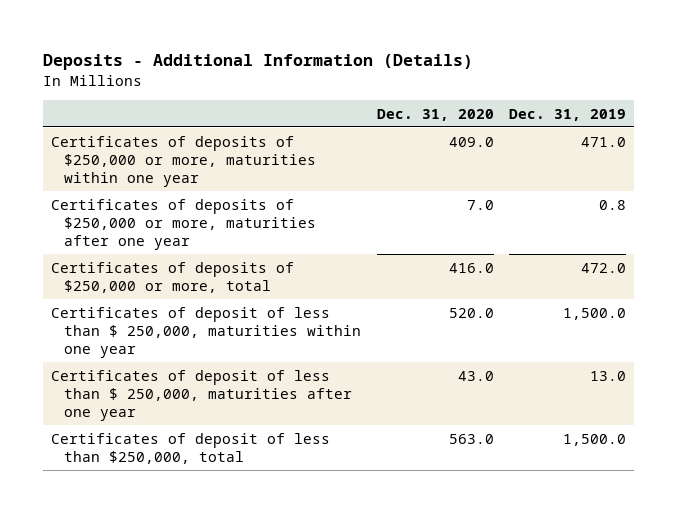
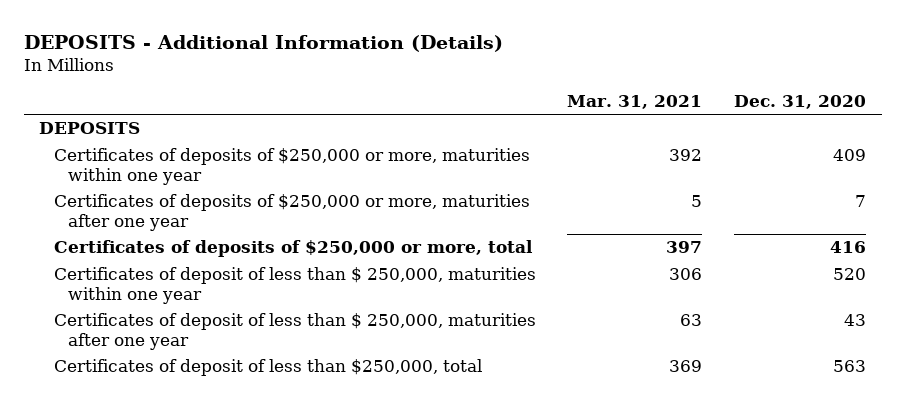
[43,53,474,70] Deposits - Additional Information (Details) -> [23,34,503,52] DEPOSITS - Additional Information (Details)
[508,108,626,121] Dec. 31, 2019 -> none
none -> [567,94,703,109] Mar. 31, 2021
none -> [39,122,141,135] DEPOSITS
[448,136,494,147] 409.0 -> [833,149,867,162] 409
[466,199,494,210] 7.0 -> [855,195,867,208] 7
[448,262,494,273] 416.0 -> [830,241,867,254] 416
[448,307,494,318] 520.0 -> [833,268,867,281] 520
[457,370,494,381] 43.0 -> [844,314,867,327] 43
[448,433,494,444] 563.0 -> [833,360,867,373] 563

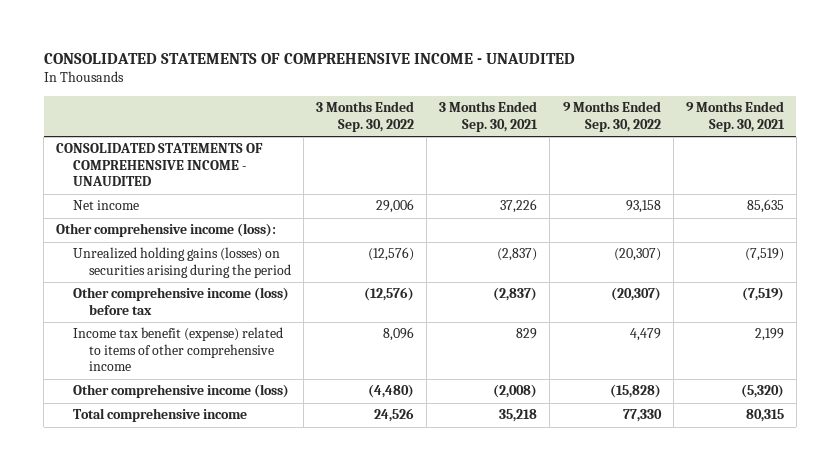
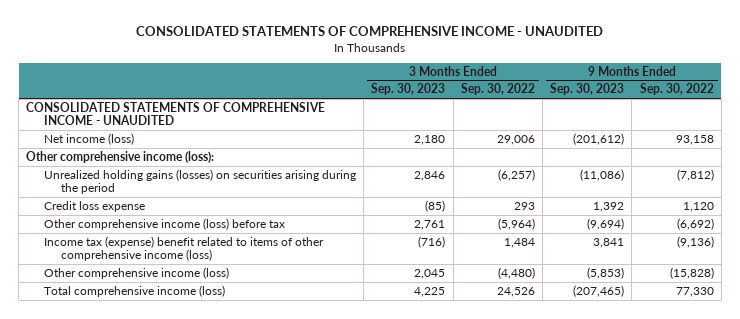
[439,101,539,132] 3 Months Ended Sep. 30, 2021 -> none
[685,101,785,132] 9 Months Ended Sep. 30, 2021 -> none
none -> [371,83,446,96] Sep. 30, 2023
none -> [550,83,625,96] Sep. 30, 2023
[72,200,139,211] Net income -> [43,132,134,145] Net income (loss)
[368,247,415,262] (12,576) -> [497,168,535,181] (6,257)
[613,248,661,262] (20,307) -> [676,168,714,181] (7,812)
none -> [43,200,145,212] Credit loss expense
[364,287,415,302] (12,576) -> [497,217,535,230] (5,964)
[610,287,661,302] (20,307) -> [676,217,714,230] (6,692)
[72,327,283,372] Income tax benefit (expense) related to items of other comprehensive income -> [43,235,324,262] Income tax (expense) benefit related to items of other comprehensive income (loss)
[383,327,415,342] 8,096 -> [503,237,535,248] 1,484
[629,328,661,342] 4,479 -> [676,235,714,248] (9,136)
[72,408,247,423] Total comprehensive income -> [43,284,225,297] Total comprehensive income (loss)

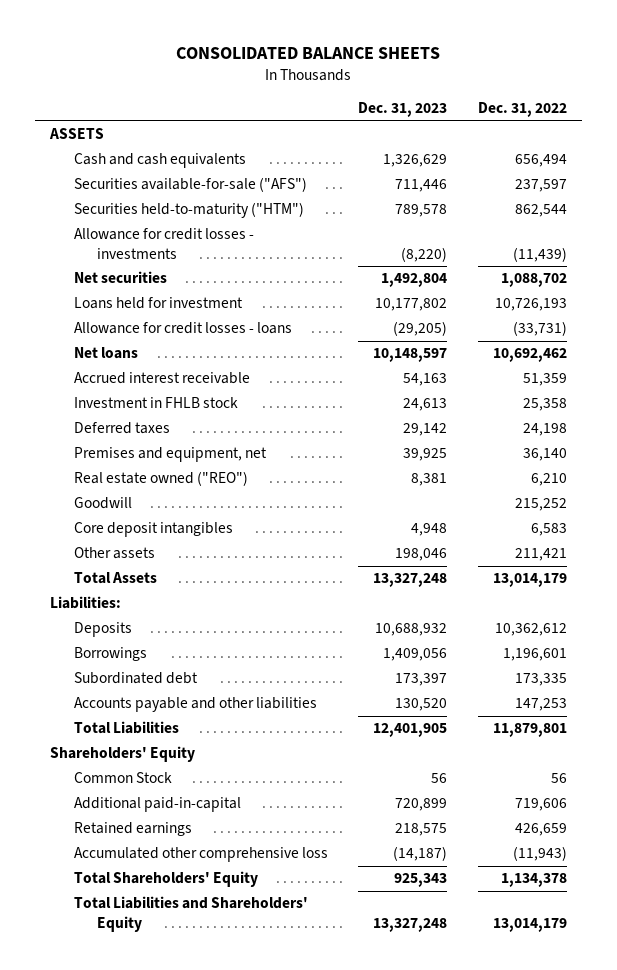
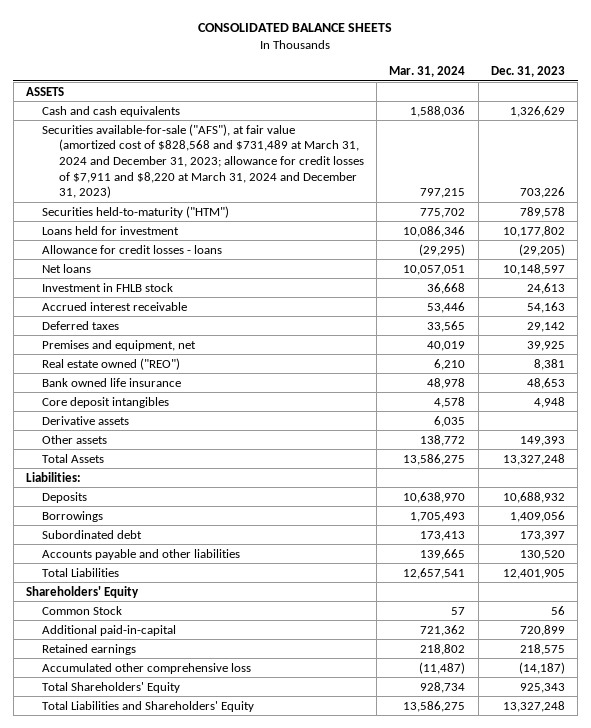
[477,102,567,118] Dec. 31, 2022 -> none
none -> [389,65,466,77] Mar. 31, 2024
[73,177,307,193] Securities available-for-sale ("AFS") -> none
none -> [42,123,364,199] Securities available-for-sale ("AFS"), at fair value (amortized cost of $828,568 and $731,489 at March 31, 2024 and December 31, 2023; allowance for credit losses of $7,911 and $8,220 at March 31, 2024 and December 31, 2023)
[73,228,254,259] Allowance for credit losses - investments -> none
[73,271,167,284] Net securities -> none
[73,372,250,385] Accrued interest receivable -> [42,301,188,311] Accrued interest receivable
[73,497,132,510] Goodwill -> none
none -> [42,377,182,387] Bank owned life insurance
none -> [42,415,130,425] Derivative assets
[395,548,448,562] 198,046 -> [519,435,565,446] 149,393

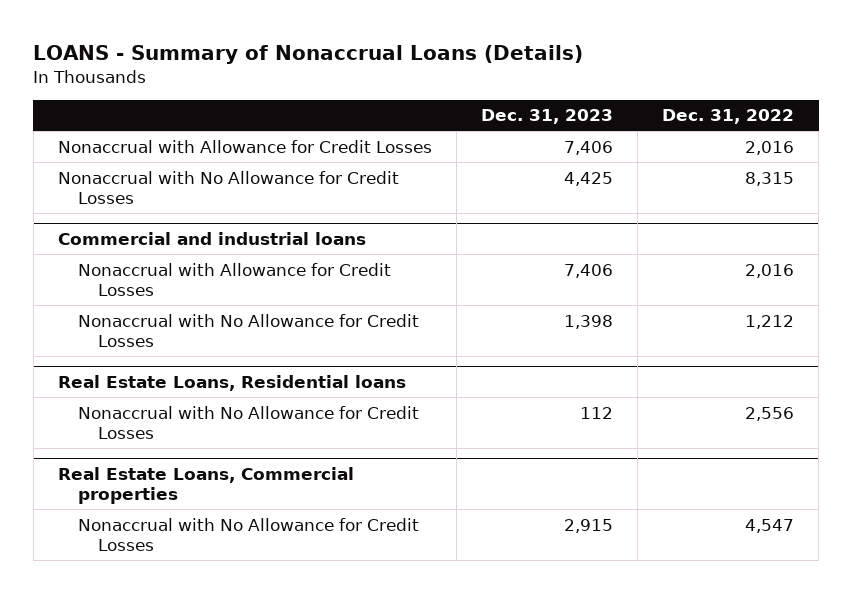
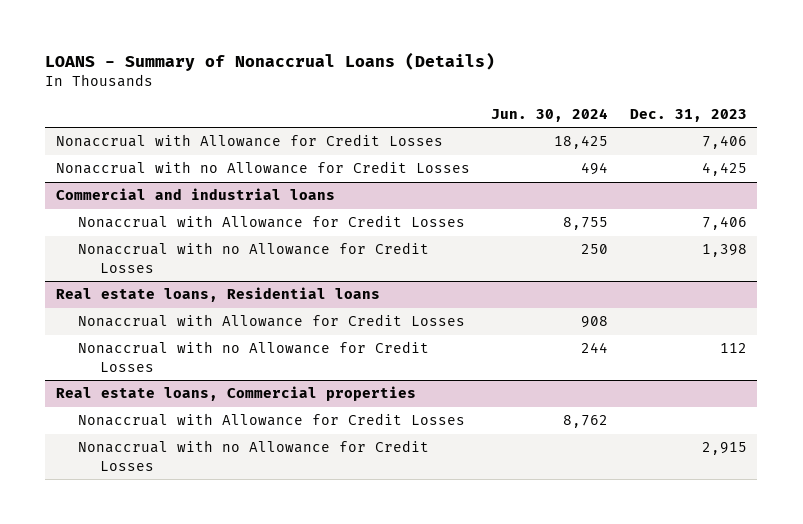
[662,109,795,125] Dec. 31, 2022 -> none
none -> [491,107,609,122] Jun. 30, 2024
[57,170,399,204] Nonaccrual with No Allowance for Credit Losses -> [56,161,471,175] Nonaccrual with no Allowance for Credit Losses
[77,313,419,347] Nonaccrual with No Allowance for Credit Losses -> [77,242,429,273] Nonaccrual with no Allowance for Credit Losses
[57,374,406,391] Real Estate Loans, Residential loans -> [56,287,381,303] Real estate loans, Residential loans
none -> [77,314,465,328] Nonaccrual with Allowance for Credit Losses
[77,405,419,439] Nonaccrual with No Allowance for Credit Losses -> [77,341,429,372] Nonaccrual with no Allowance for Credit Losses
[57,466,354,504] Real Estate Loans, Commercial properties -> [56,386,417,402] Real estate loans, Commercial properties
none -> [77,413,465,427] Nonaccrual with Allowance for Credit Losses
[77,517,419,551] Nonaccrual with No Allowance for Credit Losses -> [77,440,429,471] Nonaccrual with no Allowance for Credit Losses

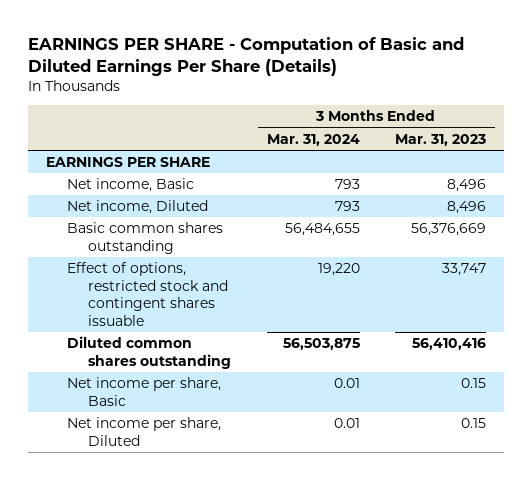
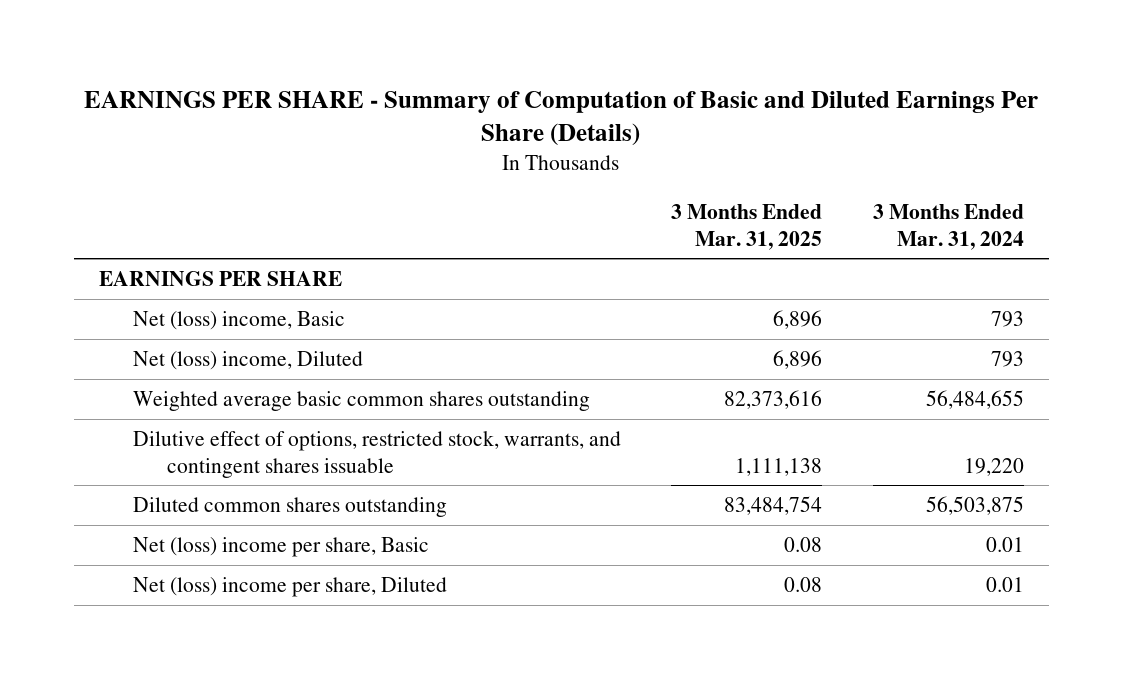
[28,37,465,77] EARNINGS PER SHARE - Computation of Basic and Diluted Earnings Per Share (Details) -> [84,90,1039,147] EARNINGS PER SHARE - Summary of Computation of Basic and Diluted Earnings Per Share (Details)
[394,133,486,146] Mar. 31, 2023 -> none
none -> [671,203,823,250] 3 Months Ended Mar. 31, 2025
[66,178,194,193] Net income, Basic -> [133,310,346,330] Net (loss) income, Basic
[66,200,208,215] Net income, Diluted -> [133,350,364,370] Net (loss) income, Diluted
[66,222,223,254] Basic common shares outstanding -> [133,390,591,411] Weighted average basic common shares outstanding
[66,262,229,326] Effect of options, restricted stock and contingent shares issuable -> [133,430,622,478] Dilutive effect of options, restricted stock, warrants, and contingent shares issuable
[66,377,221,406] Net income per share, Basic -> [133,536,430,557] Net (loss) income per share, Basic
[66,417,221,446] Net income per share, Diluted -> [133,576,448,597] Net (loss) income per share, Diluted

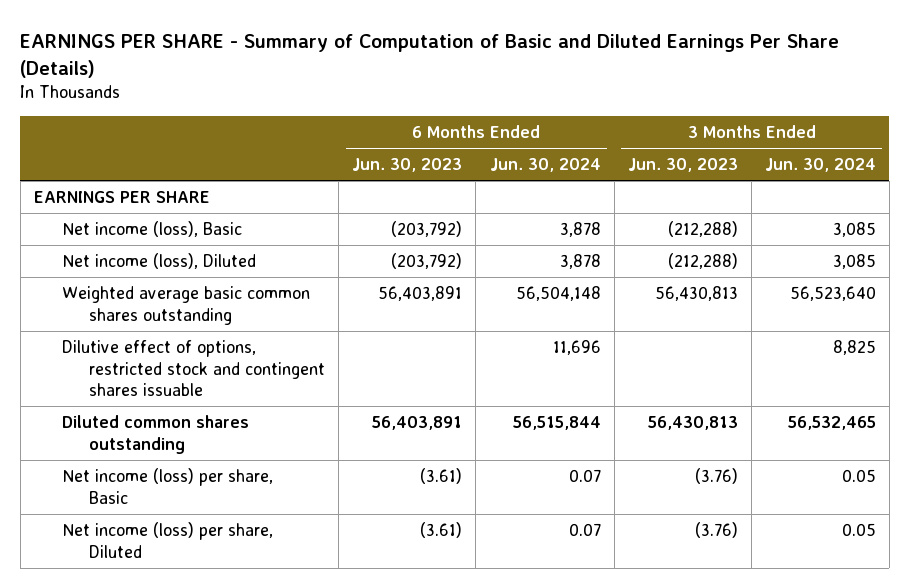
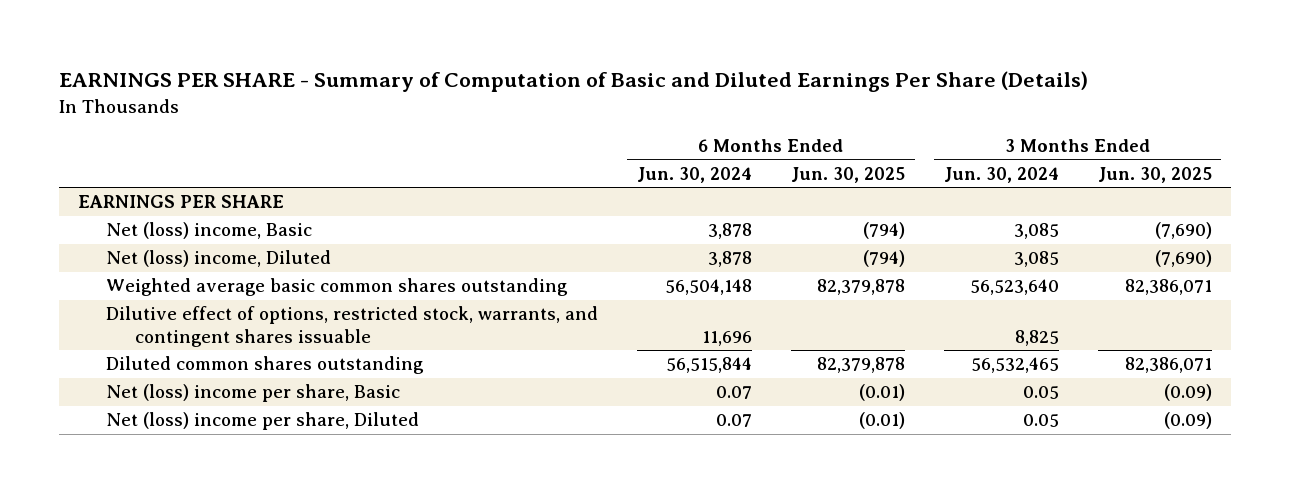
[352,158,463,173] Jun. 30, 2023 -> none
[627,158,738,173] Jun. 30, 2023 -> none
none -> [791,166,906,183] Jun. 30, 2025
none -> [1097,166,1212,183] Jun. 30, 2025
[61,221,242,238] Net income (loss), Basic -> [106,222,313,240] Net (loss) income, Basic
[61,253,256,270] Net income (loss), Diluted -> [106,250,332,268] Net (loss) income, Diluted
[61,340,326,396] Dilutive effect of options, restricted stock and contingent shares issuable -> [106,306,599,347] Dilutive effect of options, restricted stock, warrants, and contingent shares issuable
[61,468,273,504] Net income (loss) per share, Basic -> [106,384,401,403] Net (loss) income per share, Basic
[61,522,273,558] Net income (loss) per share, Diluted -> [106,412,420,431] Net (loss) income per share, Diluted

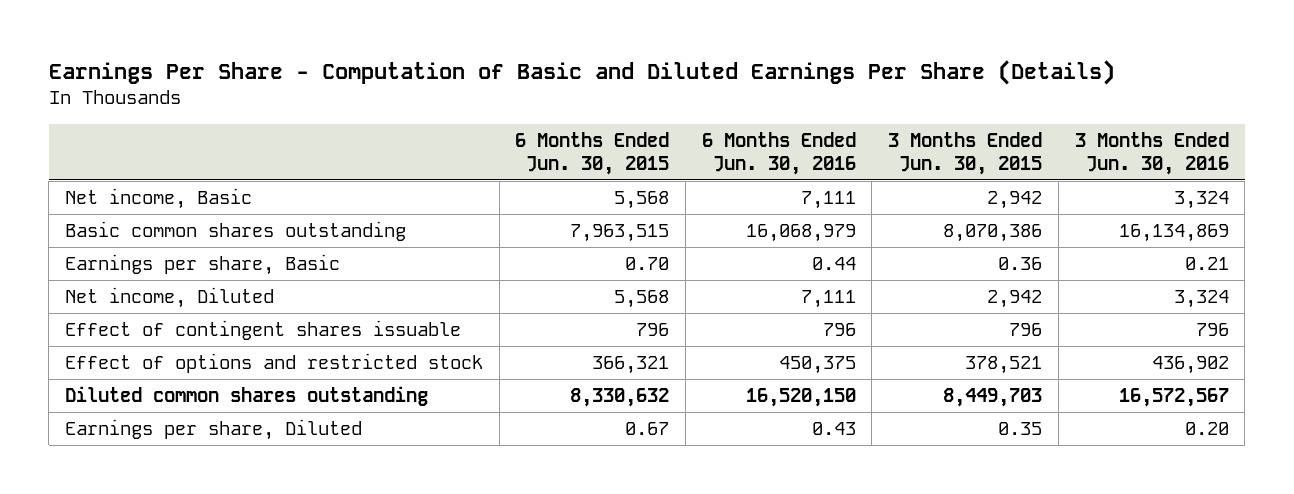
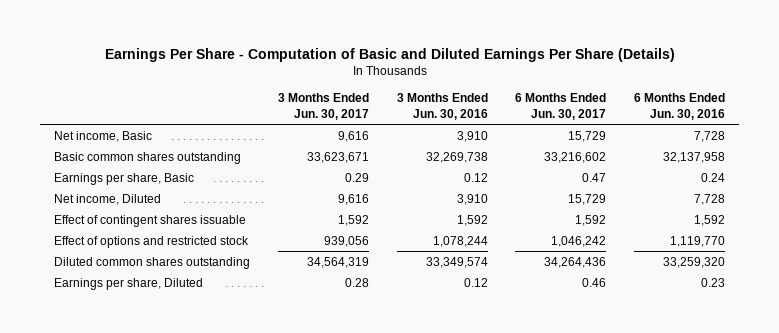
[515,131,670,176] 6 Months Ended Jun. 30, 2015 -> none
[888,131,1043,176] 3 Months Ended Jun. 30, 2015 -> none
none -> [277,93,369,120] 3 Months Ended Jun. 30, 2017
none -> [515,93,607,120] 6 Months Ended Jun. 30, 2017
[800,191,856,210] 7,111 -> [693,130,725,142] 7,728
[1173,191,1229,210] 3,324 -> [456,130,488,142] 3,910
[745,224,856,243] 16,068,979 -> [662,151,725,163] 32,137,958
[1118,224,1229,243] 16,134,869 -> [425,151,488,163] 32,269,738
[811,257,856,271] 0.44 -> [700,172,725,182] 0.24
[1184,257,1229,271] 0.21 -> [463,172,488,182] 0.12
[800,290,856,309] 7,111 -> [693,193,725,205] 7,728
[1173,290,1229,309] 3,324 -> [456,193,488,205] 3,910
[822,323,856,337] 796 -> [693,214,725,226] 1,592
[1195,323,1229,337] 796 -> [456,214,488,226] 1,592
[778,356,856,375] 450,375 -> [669,235,725,247] 1,119,770
[1151,356,1229,375] 436,902 -> [432,235,488,247] 1,078,244
[745,388,856,408] 16,520,150 -> [662,256,725,268] 33,259,320
[1118,388,1229,408] 16,572,567 -> [425,256,488,268] 33,349,574
[811,422,856,436] 0.43 -> [700,277,725,287] 0.23
[1184,422,1229,436] 0.20 -> [463,277,488,287] 0.12

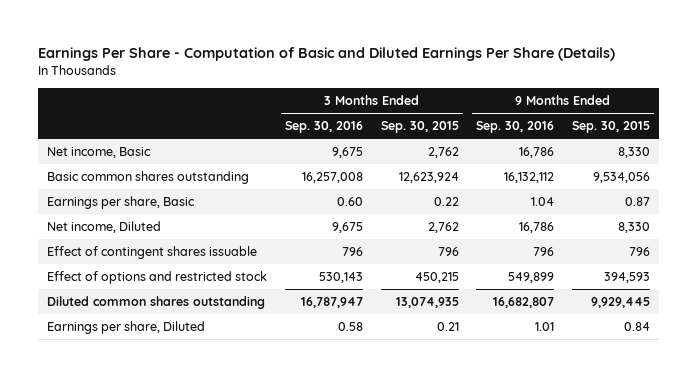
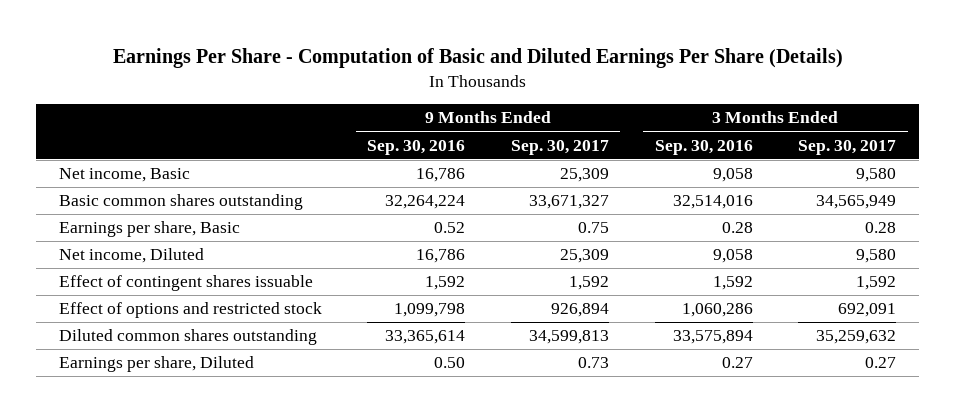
[380,121,459,134] Sep. 30, 2015 -> none
[572,121,651,134] Sep. 30, 2015 -> none
none -> [511,139,610,155] Sep. 30, 2017
none -> [798,139,897,155] Sep. 30, 2017
[331,147,363,159] 9,675 -> [712,168,753,183] 9,058
[301,172,363,184] 16,257,008 -> [672,195,753,210] 32,514,016
[504,172,555,184] 16,132,112 -> [385,195,466,210] 32,264,224
[336,197,363,207] 0.60 -> [721,222,753,234] 0.28
[531,197,555,207] 1.04 -> [434,222,466,234] 0.52
[331,222,363,234] 9,675 -> [712,249,753,264] 9,058
[341,247,363,257] 796 -> [712,276,753,291] 1,592
[533,247,555,257] 796 -> [425,276,466,291] 1,592
[318,272,363,284] 530,143 -> [681,303,753,318] 1,060,286
[508,272,555,284] 549,899 -> [394,303,466,318] 1,099,798
[300,297,363,309] 16,787,947 -> [672,330,753,345] 33,575,894
[493,297,555,309] 16,682,807 -> [385,330,466,345] 33,365,614
[337,322,363,332] 0.58 -> [721,357,753,369] 0.27
[535,322,555,332] 1.01 -> [434,357,466,369] 0.50

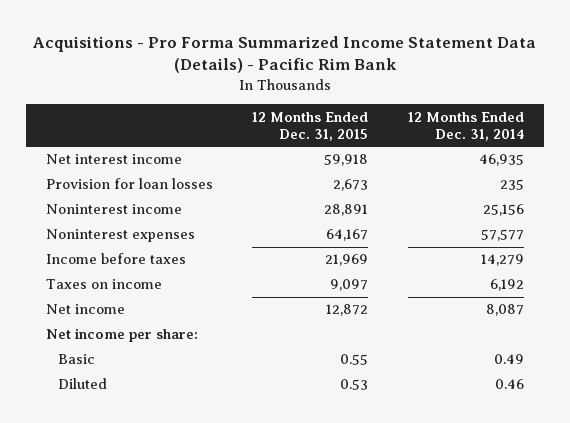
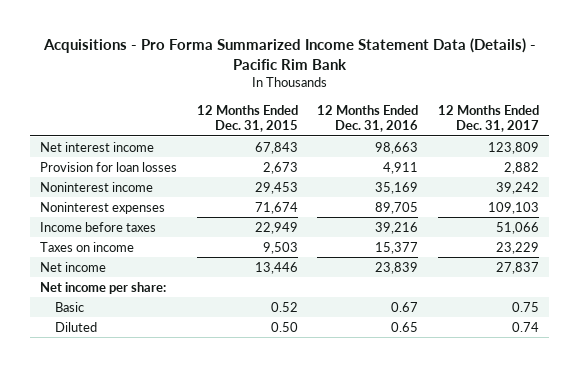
[407,111,524,141] 12 Months Ended Dec. 31, 2014 -> none
none -> [317,104,419,133] 12 Months Ended Dec. 31, 2016
none -> [438,104,540,133] 12 Months Ended Dec. 31, 2017
[324,154,369,167] 59,918 -> [254,141,298,154] 67,843
[324,204,369,217] 28,891 -> [254,181,298,194] 29,453
[326,229,369,242] 64,167 -> [254,201,298,214] 71,674
[325,254,369,267] 21,969 -> [254,221,298,234] 22,949
[330,279,369,292] 9,097 -> [262,241,298,254] 9,503
[326,304,369,317] 12,872 -> [254,261,298,274] 13,446
[340,354,369,366] 0.55 -> [270,301,298,312] 0.52
[340,379,369,391] 0.53 -> [270,321,298,332] 0.50

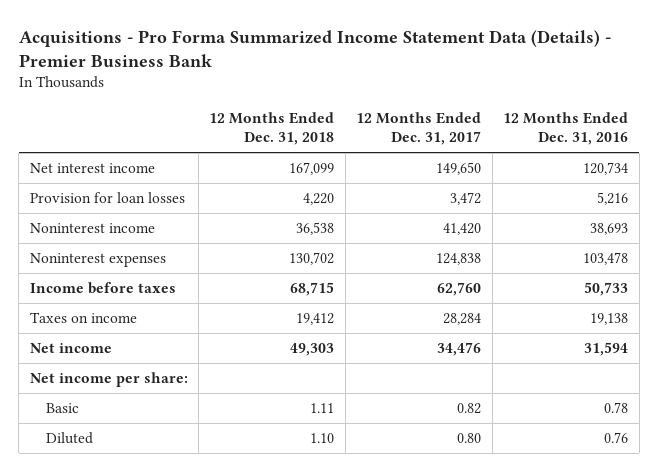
[42,38,536,71] Acquisitions - Pro Forma Summarized Income Statement Data (Details) - Pacific Rim Bank -> [18,29,611,67] Acquisitions - Pro Forma Summarized Income Statement Data (Details) - Premier Business Bank
[196,104,298,133] 12 Months Ended Dec. 31, 2015 -> none
none -> [209,111,335,146] 12 Months Ended Dec. 31, 2018
[375,141,419,154] 98,663 -> [583,161,629,175] 120,734
[488,141,540,154] 123,809 -> [436,161,482,175] 149,650
[383,161,419,174] 4,911 -> [597,191,629,205] 5,216
[504,161,540,174] 2,882 -> [450,191,482,205] 3,472
[375,181,419,194] 35,169 -> [590,222,629,235] 38,693
[496,181,540,194] 39,242 -> [443,222,482,235] 41,420
[375,201,419,214] 89,705 -> [583,251,629,265] 103,478
[488,201,540,214] 109,103 -> [436,252,482,265] 124,838
[375,221,419,234] 39,216 -> [584,281,629,296] 50,733
[496,221,540,234] 51,066 -> [437,281,482,296] 62,760
[375,241,419,254] 15,377 -> [590,312,629,325] 19,138
[496,241,540,254] 23,229 -> [443,312,482,325] 28,284
[375,261,419,274] 23,839 -> [584,341,629,356] 31,594
[496,261,540,274] 27,837 -> [437,341,482,356] 34,476
[391,301,419,312] 0.67 -> [604,401,629,413] 0.78
[512,301,540,312] 0.75 -> [457,402,482,414] 0.82
[391,321,419,332] 0.65 -> [604,431,629,443] 0.76
[512,321,540,332] 0.74 -> [457,432,482,443] 0.80

